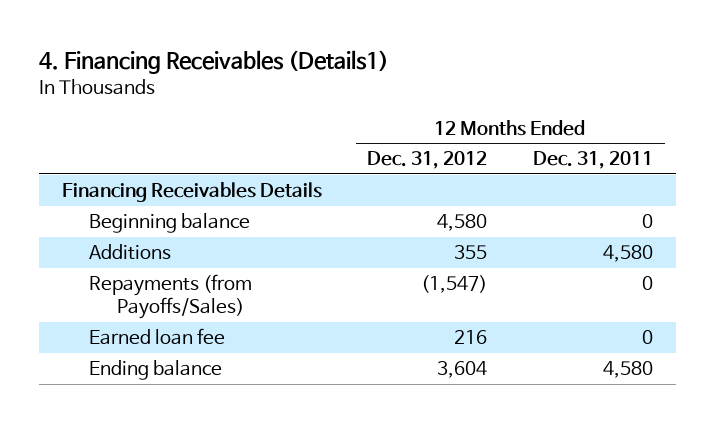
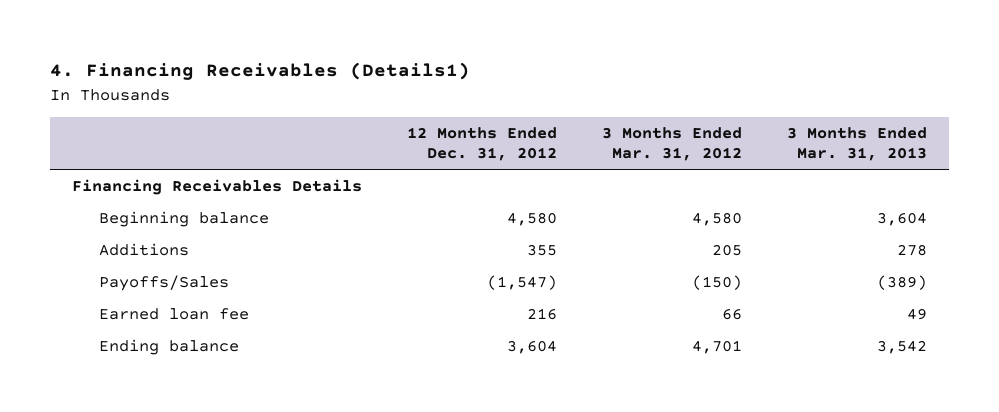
[533,151,654,170] Dec. 31, 2011 -> none
none -> [601,126,742,162] 3 Months Ended Mar. 31, 2012
none -> [786,126,927,162] 3 Months Ended Mar. 31, 2013
[89,274,253,320] Repayments (from Payoffs/Sales) -> [98,275,229,292] Payoffs/Sales

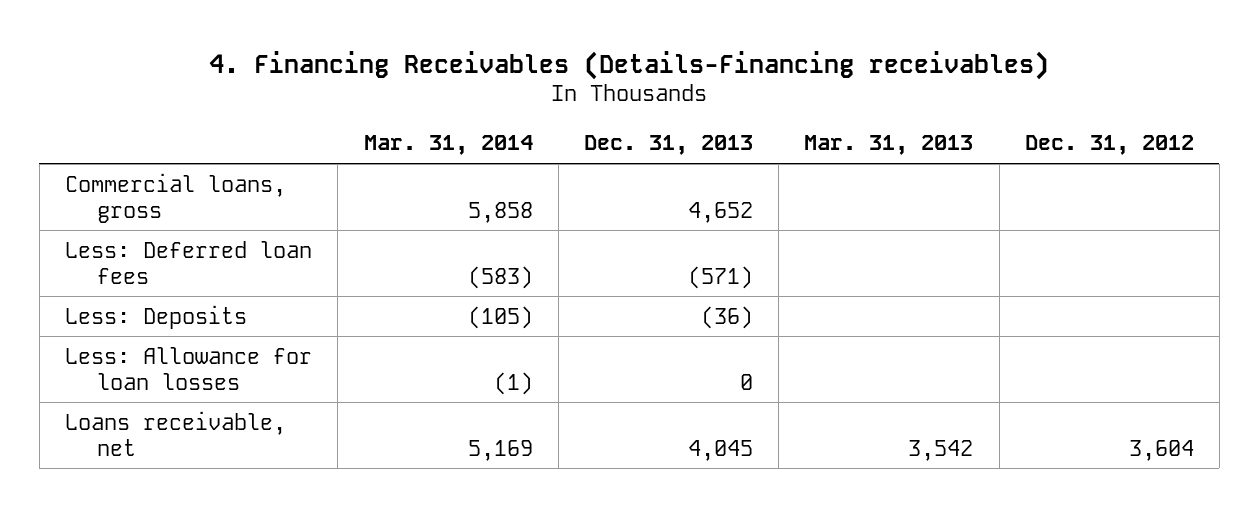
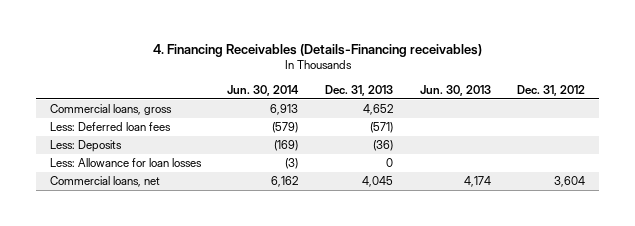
[363,135,533,156] Mar. 31, 2014 -> none
[804,135,974,156] Mar. 31, 2013 -> none
none -> [227,84,300,96] Jun. 30, 2014
none -> [419,84,491,96] Jun. 30, 2013
[65,410,287,456] Loans receivable, net -> [49,176,160,188] Commercial loans, net

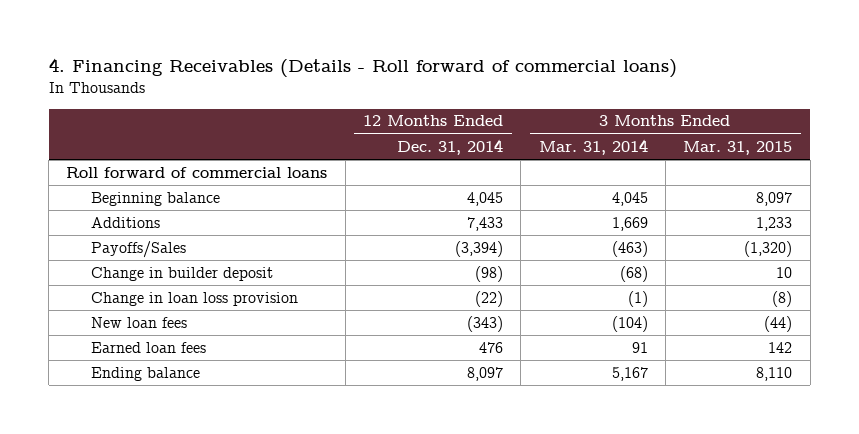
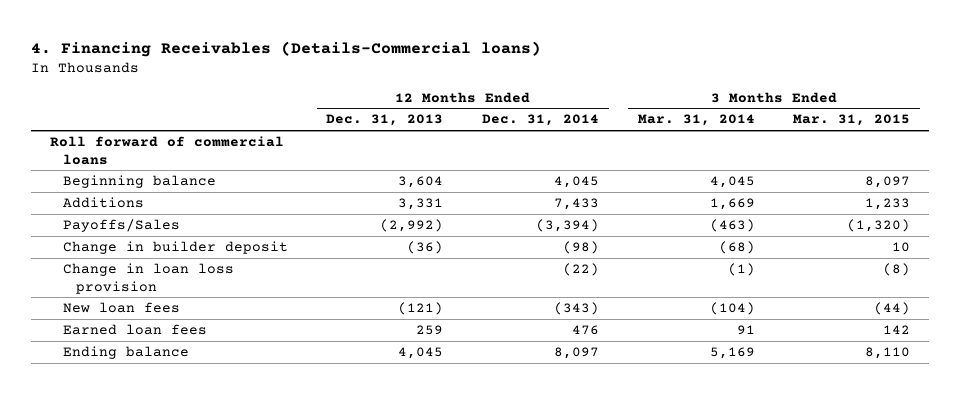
[48,58,677,79] 4. Financing Receivables (Details - Roll forward of commercial loans) -> [30,41,541,58] 4. Financing Receivables (Details-Commercial loans)
none -> [326,114,444,127] Dec. 31, 2013
[611,366,648,381] 5,167 -> [709,346,755,359] 5,169

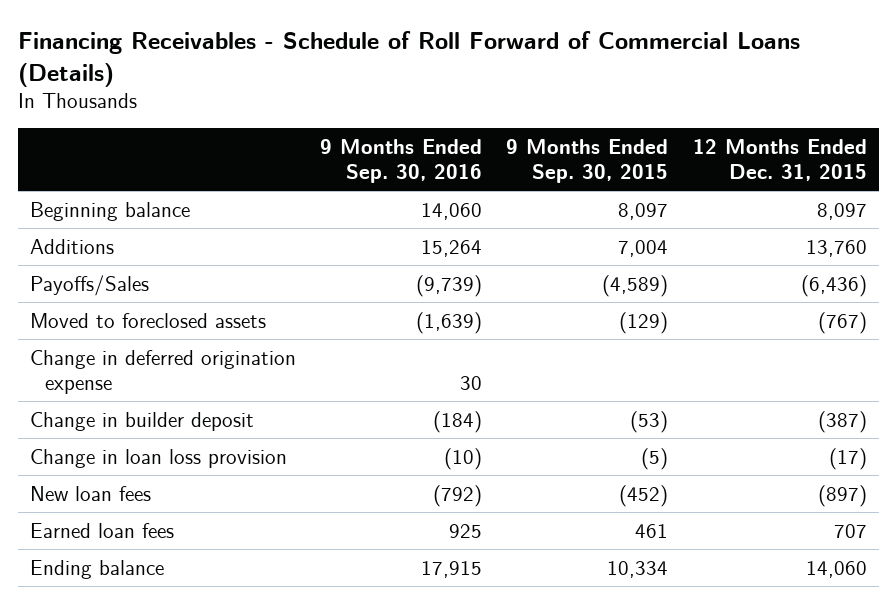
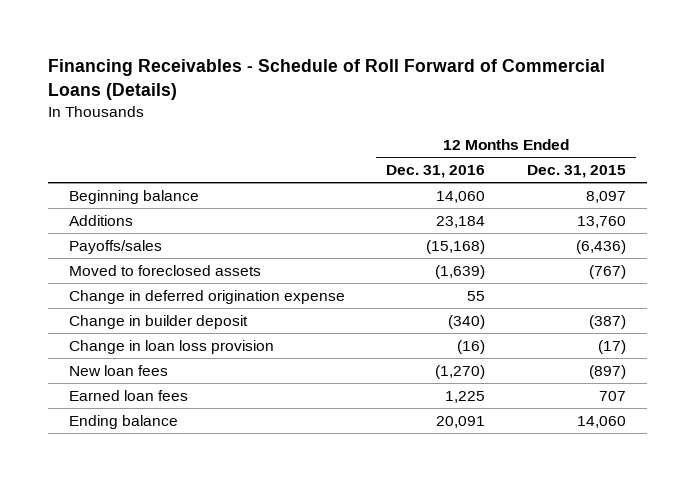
[320,139,483,183] 9 Months Ended Sep. 30, 2016 -> none
[506,139,669,183] 9 Months Ended Sep. 30, 2015 -> none
none -> [386,165,486,179] Dec. 31, 2016
[29,274,149,296] Payoffs/Sales -> [68,239,162,254] Payoffs/sales

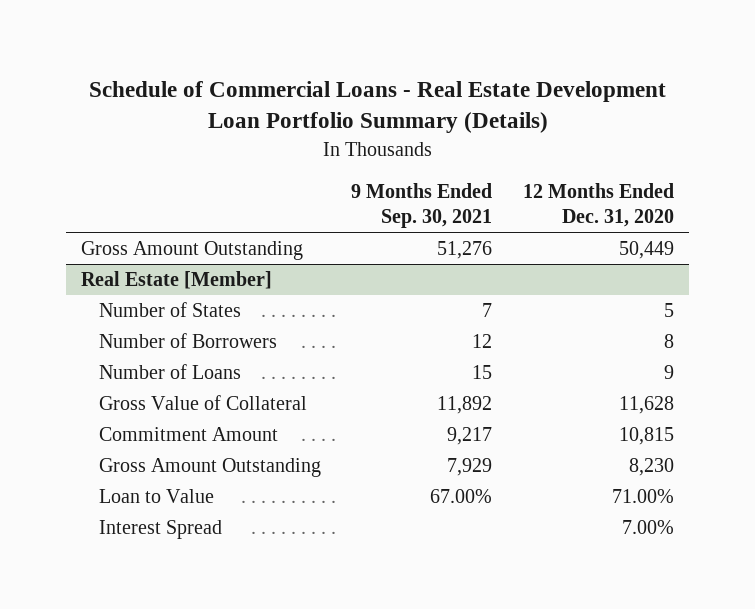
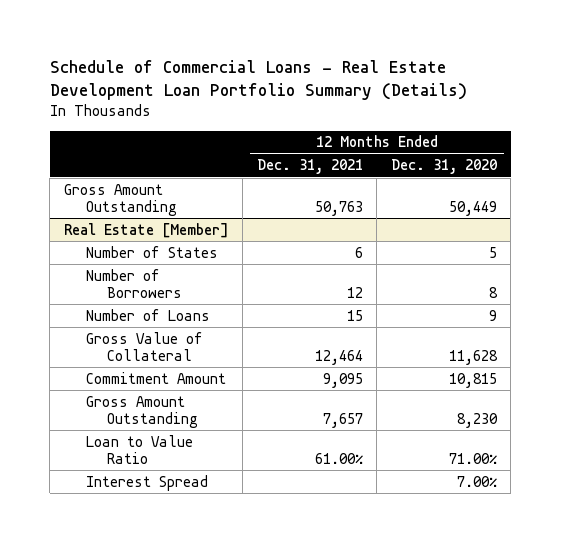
[351,182,493,229] 9 Months Ended Sep. 30, 2021 -> none
none -> [256,159,363,175] Dec. 31, 2021
[98,489,214,504] Loan to Value -> [85,434,193,464] Loan to Value Ratio

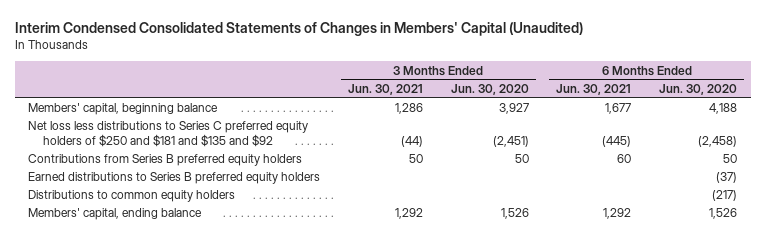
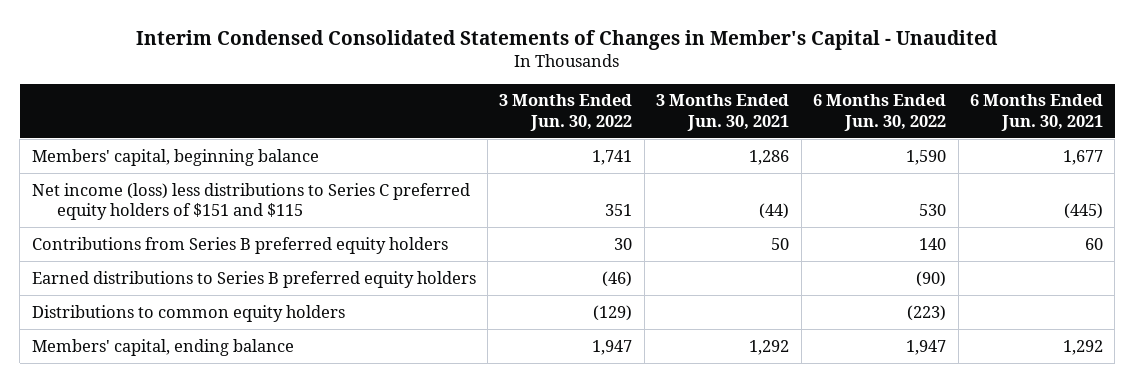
[14,22,583,37] Interim Condensed Consolidated Statements of Changes in Members' Capital (Unaudited) -> [136,30,999,51] Interim Condensed Consolidated Statements of Changes in Member's Capital - Unaudited
[450,83,529,95] Jun. 30, 2020 -> none
[658,83,737,95] Jun. 30, 2020 -> none
none -> [499,94,633,131] 3 Months Ended Jun. 30, 2022
none -> [813,94,947,131] 6 Months Ended Jun. 30, 2022
[28,121,309,148] Net loss less distributions to Series C preferred equity holders of $250 and $181 and $135 and $92 -> [31,182,470,221] Net income (loss) less distributions to Series C preferred equity holders of $151 and $115

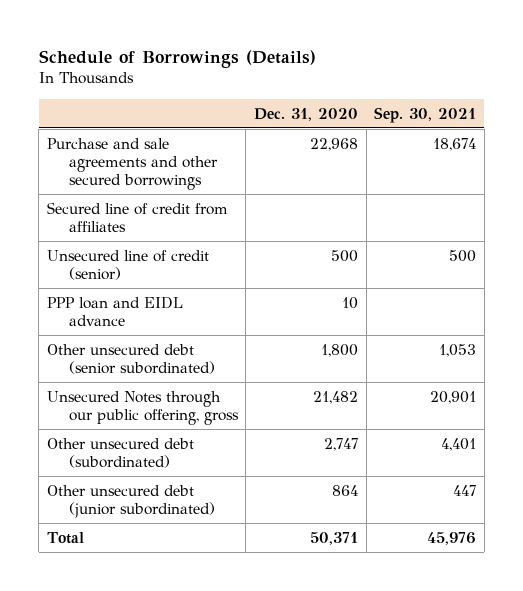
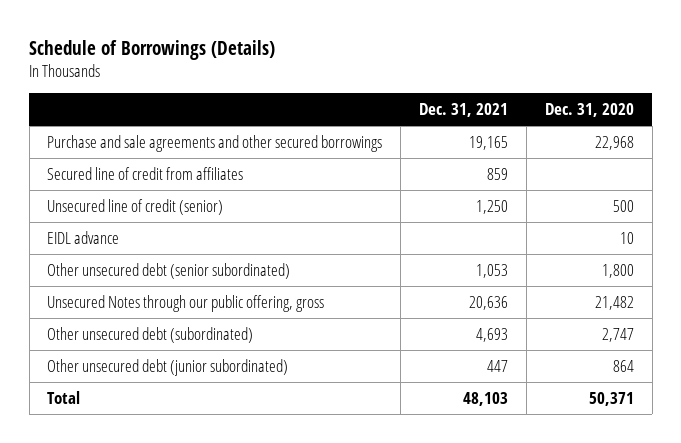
[374,106,477,123] Sep. 30, 2021 -> none
none -> [419,103,509,118] Dec. 31, 2021
[47,296,184,326] PPP loan and EIDL advance -> [47,230,120,244] EIDL advance

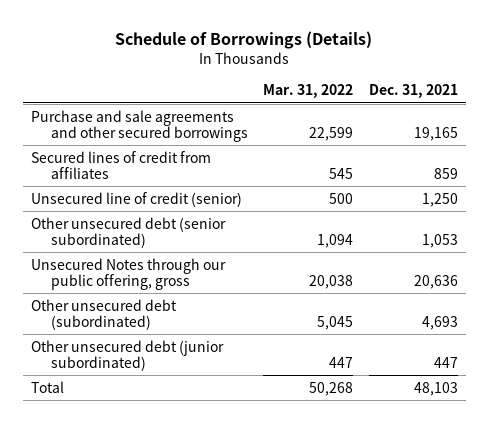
[544,103,634,118] Dec. 31, 2020 -> none
none -> [263,84,354,99] Mar. 31, 2022
[47,166,244,180] Secured line of credit from affiliates -> [31,150,212,180] Secured lines of credit from affiliates
[47,230,120,244] EIDL advance -> none

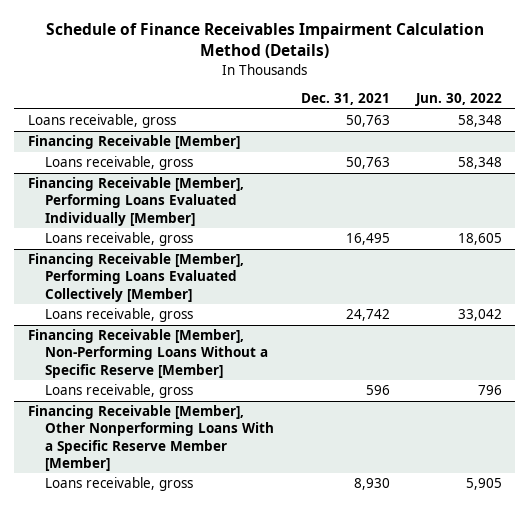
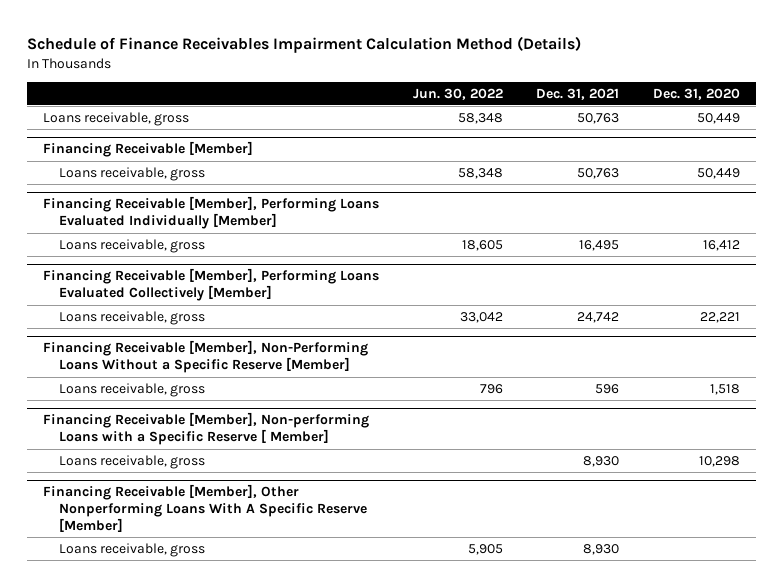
none -> [652,87,740,100] Dec. 31, 2020
none -> [43,412,370,446] Financing Receivable [Member], Non-performing Loans with a Specific Reserve [ Member]
none -> [58,454,205,469] Loans receivable, gross
[27,405,275,471] Financing Receivable [Member], Other Nonperforming Loans With a Specific Reserve Member [Member] -> [43,484,367,533] Financing Receivable [Member], Other Nonperforming Loans With A Specific Reserve [Member]

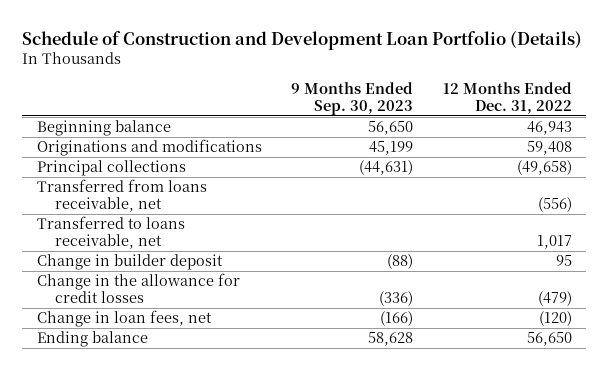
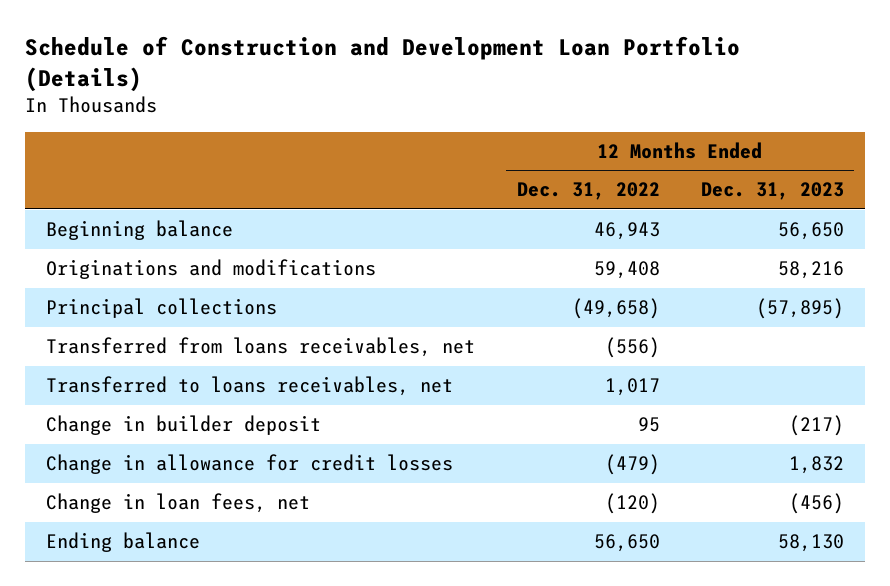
[291,82,414,115] 9 Months Ended Sep. 30, 2023 -> none
none -> [701,182,845,201] Dec. 31, 2023
[36,179,207,213] Transferred from loans receivable, net -> [45,337,475,358] Transferred from loans receivables, net
[36,216,185,250] Transferred to loans receivable, net -> [45,376,453,397] Transferred to loans receivables, net
[36,273,240,304] Change in the allowance for credit losses -> [45,454,453,475] Change in allowance for credit losses

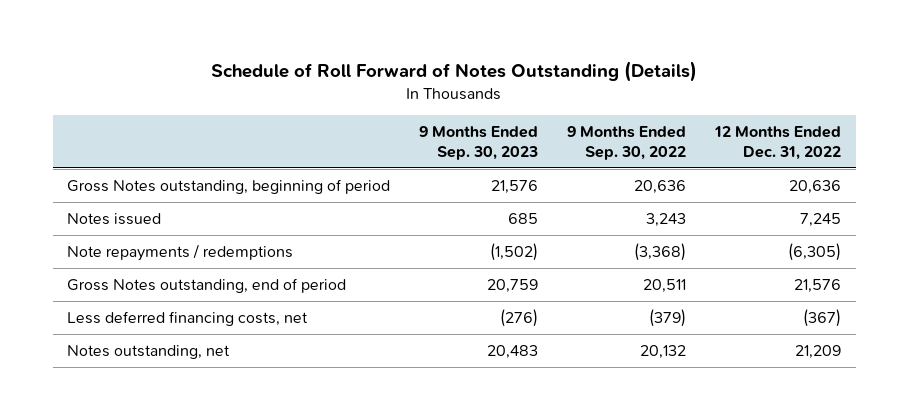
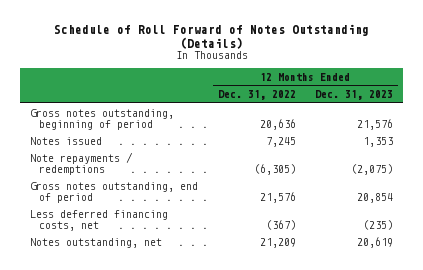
[419,125,539,160] 9 Months Ended Sep. 30, 2023 -> none
[567,125,687,160] 9 Months Ended Sep. 30, 2022 -> none
none -> [315,90,394,101] Dec. 31, 2023
[67,178,391,194] Gross Notes outstanding, beginning of period -> [30,108,175,130] Gross notes outstanding, beginning of period
[67,277,347,293] Gross Notes outstanding, end of period -> [30,181,199,203] Gross notes outstanding, end of period

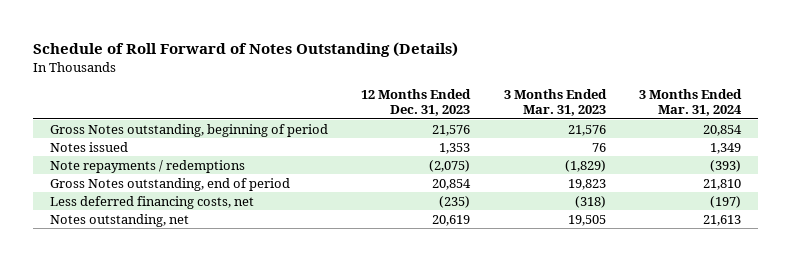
[217,90,296,101] Dec. 31, 2022 -> none
none -> [503,88,607,117] 3 Months Ended Mar. 31, 2023
none -> [639,88,743,117] 3 Months Ended Mar. 31, 2024
[30,108,175,130] Gross notes outstanding, beginning of period -> [50,123,329,137] Gross Notes outstanding, beginning of period
[30,181,199,203] Gross notes outstanding, end of period -> [50,177,291,191] Gross Notes outstanding, end of period

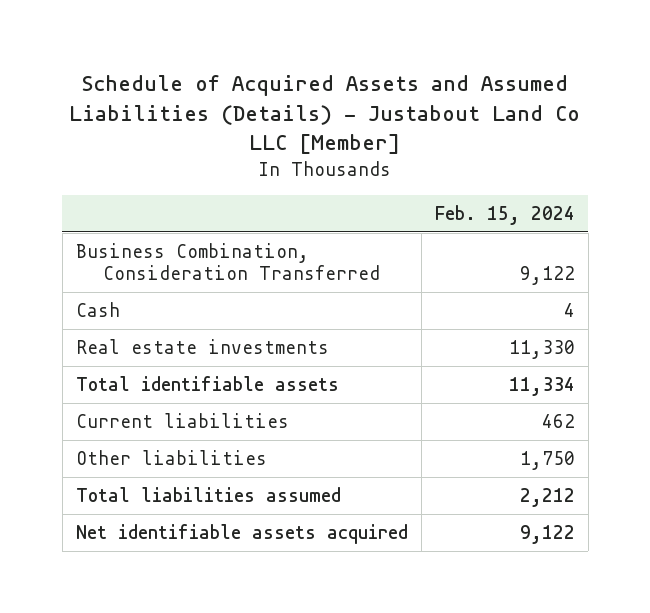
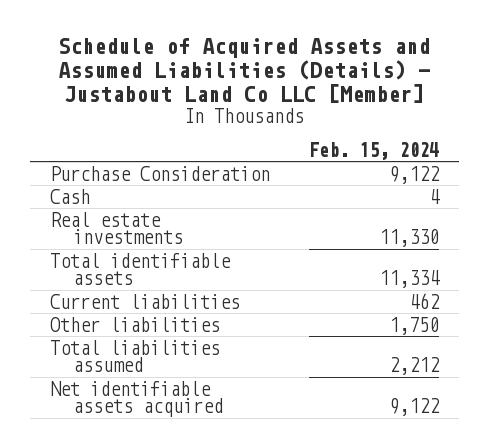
[75,243,380,281] Business Combination, Consideration Transferred -> [49,165,270,181] Purchase Consideration

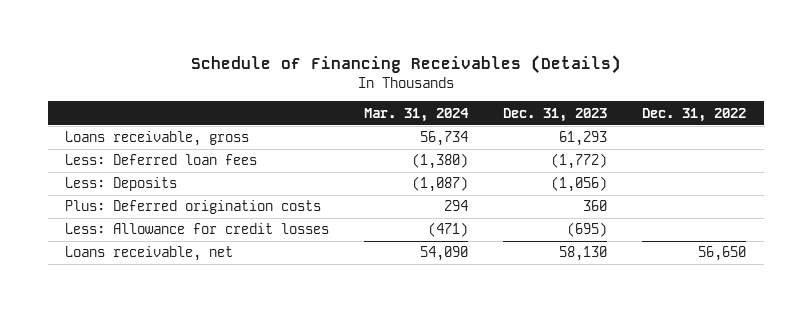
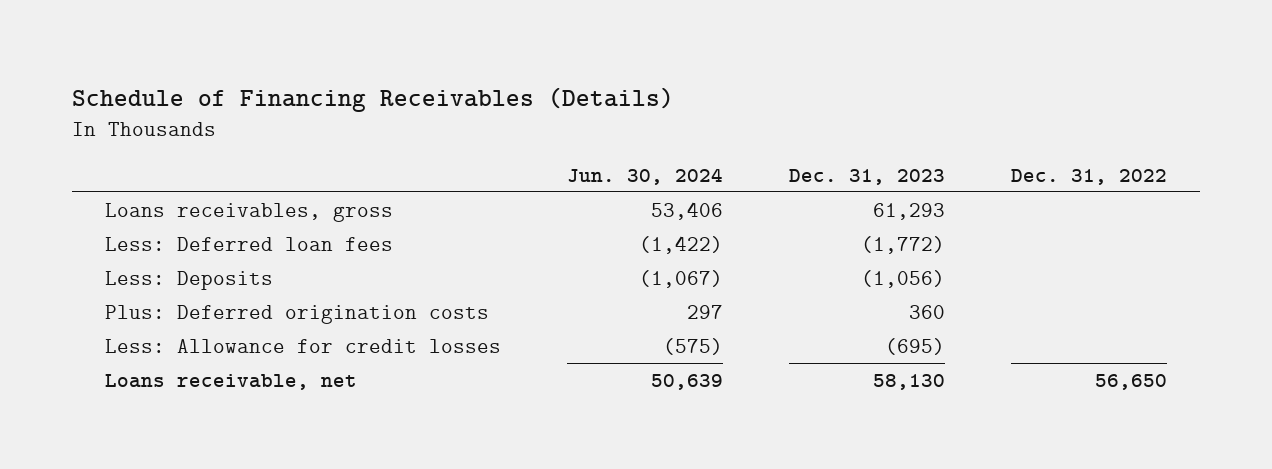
[364,107,470,122] Mar. 31, 2024 -> none
none -> [566,167,723,185] Jun. 30, 2024
[65,131,250,147] Loans receivable, gross -> [104,202,393,222] Loans receivables, gross

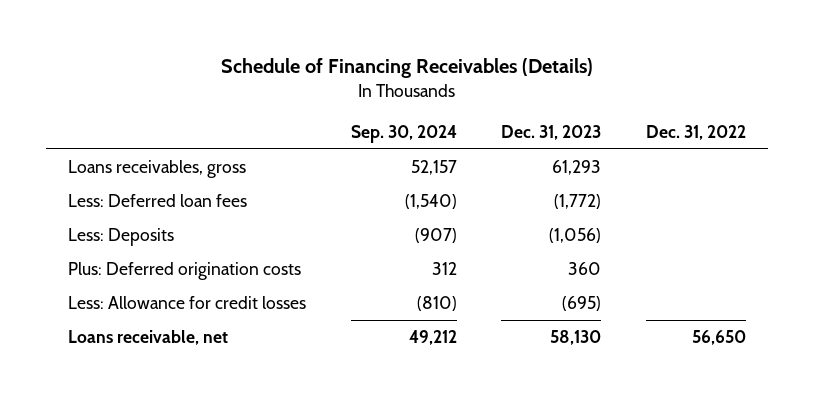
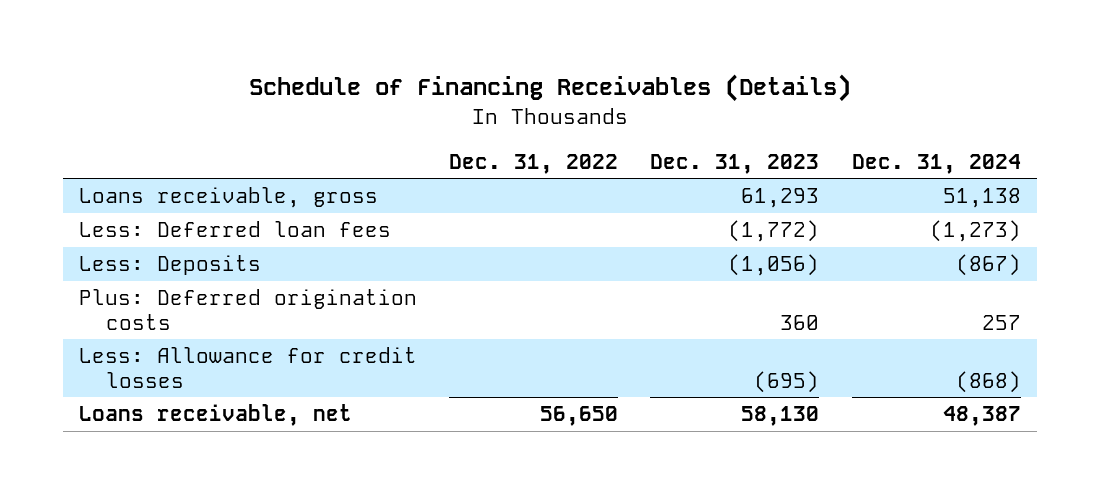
[350,124,457,143] Sep. 30, 2024 -> none
none -> [851,153,1021,174] Dec. 31, 2024
[68,160,247,179] Loans receivables, gross -> [78,187,378,209] Loans receivable, gross

